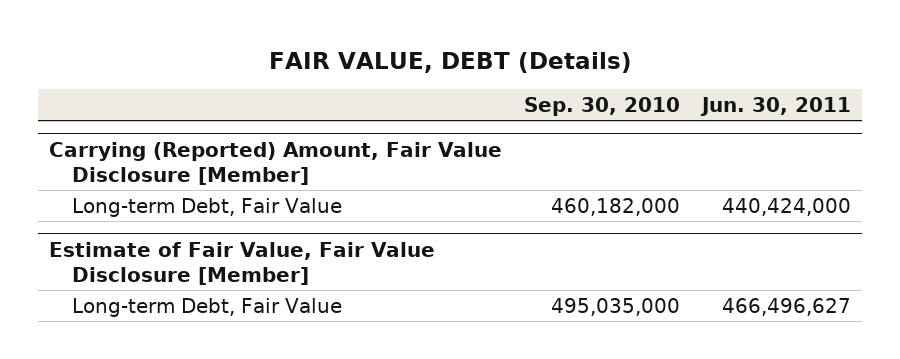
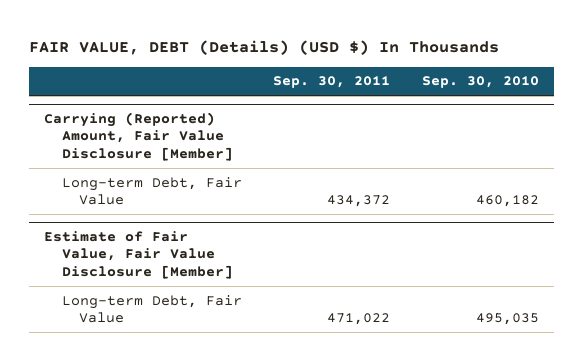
[268,52,632,74] FAIR VALUE, DEBT (Details) -> [28,39,499,55] FAIR VALUE, DEBT (Details) (USD $) In Thousands
[699,97,851,117] Jun. 30, 2011 -> none
none -> [273,76,391,89] Sep. 30, 2011
[550,197,680,216] 460,182,000 -> [475,194,539,207] 460,182
[550,297,680,316] 495,035,000 -> [475,312,539,325] 495,035

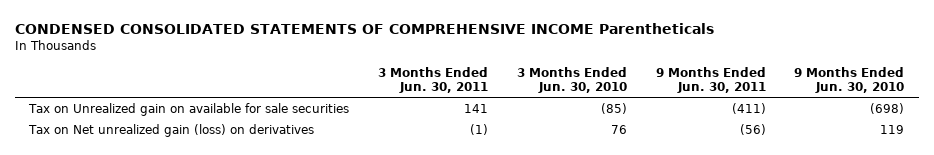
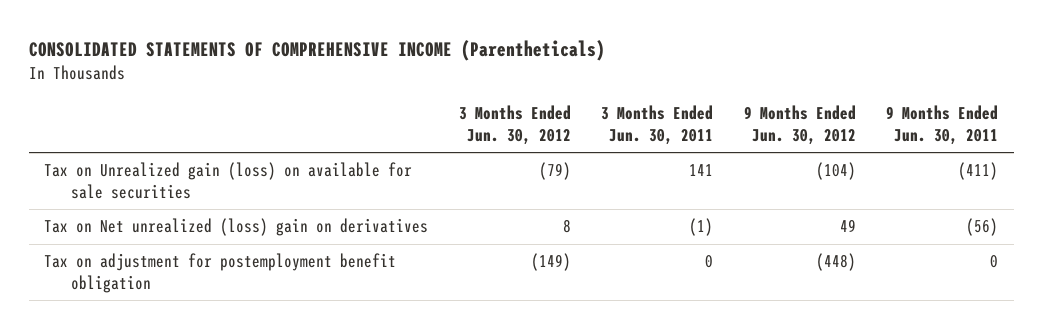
[15,22,715,34] CONDENSED CONSOLIDATED STATEMENTS OF COMPREHENSIVE INCOME Parentheticals -> [29,39,606,61] CONSOLIDATED STATEMENTS OF COMPREHENSIVE INCOME (Parentheticals)
[516,67,627,94] 3 Months Ended Jun. 30, 2010 -> none
[794,67,905,94] 9 Months Ended Jun. 30, 2010 -> none
none -> [458,105,571,145] 3 Months Ended Jun. 30, 2012
none -> [743,105,856,145] 9 Months Ended Jun. 30, 2012
[28,102,350,116] Tax on Unrealized gain on available for sale securities -> [44,162,413,199] Tax on Unrealized gain (loss) on available for sale securities
[28,123,315,137] Tax on Net unrealized gain (loss) on derivatives -> [44,218,429,237] Tax on Net unrealized (loss) gain on derivatives
none -> [44,253,397,293] Tax on adjustment for postemployment benefit obligation

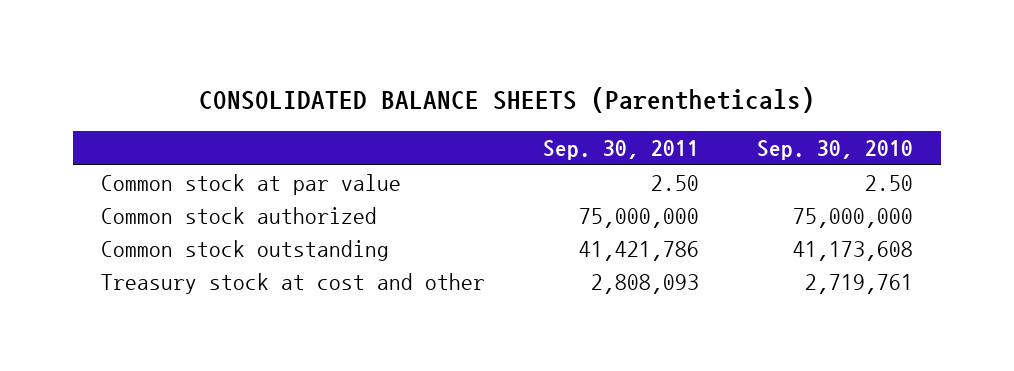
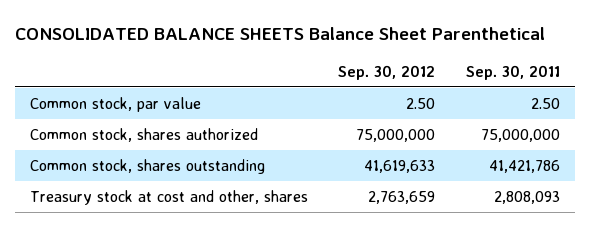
[199,87,816,114] CONSOLIDATED BALANCE SHEETS (Parentheticals) -> [14,26,545,40] CONSOLIDATED BALANCE SHEETS Balance Sheet Parenthetical
[756,140,913,161] Sep. 30, 2010 -> none
none -> [338,64,436,80] Sep. 30, 2012
[101,174,402,196] Common stock at par value -> [29,97,201,113] Common stock, par value
[101,207,378,225] Common stock authorized -> [29,128,258,143] Common stock, shares authorized
[101,240,390,262] Common stock outstanding -> [29,159,265,175] Common stock, shares outstanding
[101,273,486,295] Treasury stock at cost and other -> [29,190,308,206] Treasury stock at cost and other, shares

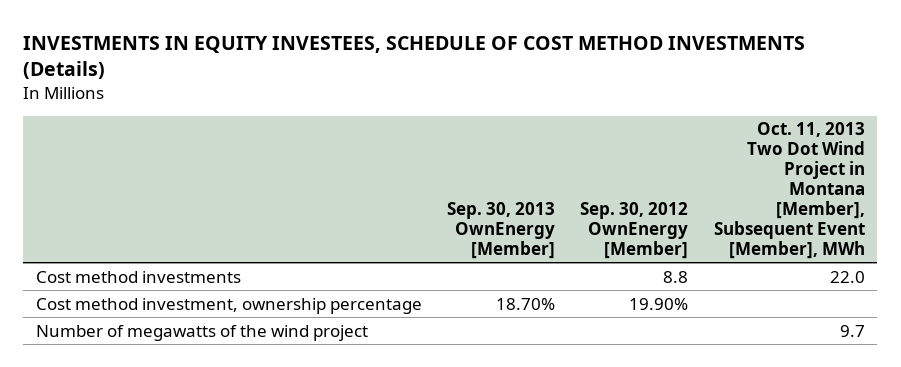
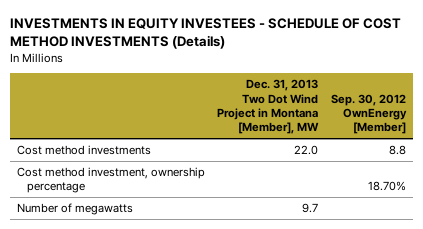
[23,35,806,79] INVESTMENTS IN EQUITY INVESTEES, SCHEDULE OF COST METHOD INVESTMENTS (Details) -> [10,18,402,50] INVESTMENTS IN EQUITY INVESTEES - SCHEDULE OF COST METHOD INVESTMENTS (Details)
[447,202,556,259] Sep. 30, 2013 OwnEnergy [Member] -> none
[713,122,865,259] Oct. 11, 2013 Two Dot Wind Project in Montana [Member], Subsequent Event [Member], MWh -> none
none -> [217,79,320,135] Dec. 31, 2013 Two Dot Wind Project in Montana [Member], MW
[629,297,689,310] 19.90% -> [368,181,407,192] 18.70%
[36,324,369,341] Number of megawatts of the wind project -> [16,203,133,216] Number of megawatts

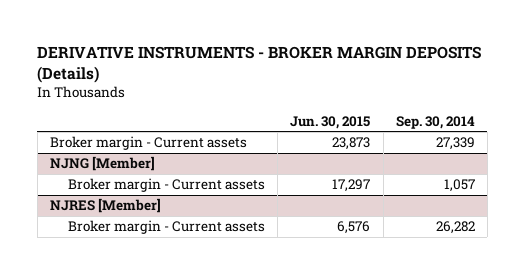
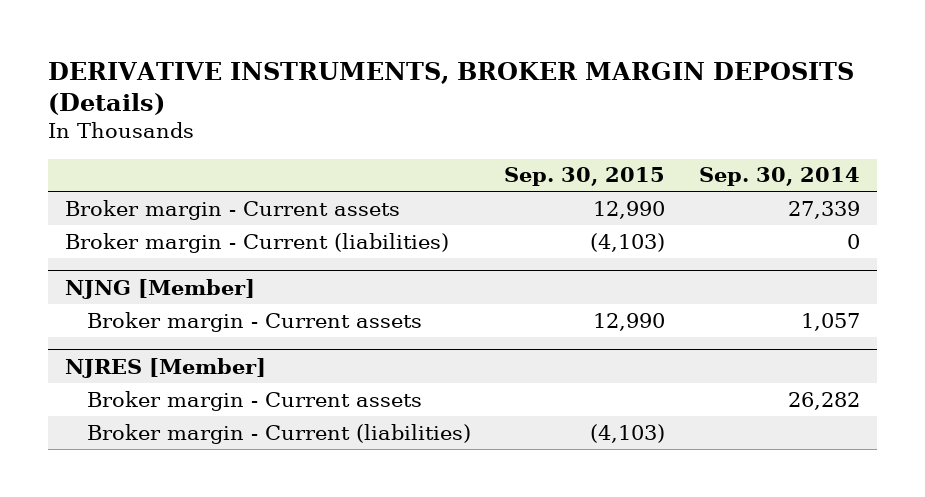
[37,46,482,84] DERIVATIVE INSTRUMENTS - BROKER MARGIN DEPOSITS (Details) -> [48,61,855,115] DERIVATIVE INSTRUMENTS, BROKER MARGIN DEPOSITS (Details)
[290,115,371,129] Jun. 30, 2015 -> none
none -> [504,167,666,187] Sep. 30, 2015
none -> [64,232,449,253] Broker margin - Current (liabilities)
none -> [86,423,471,444] Broker margin - Current (liabilities)

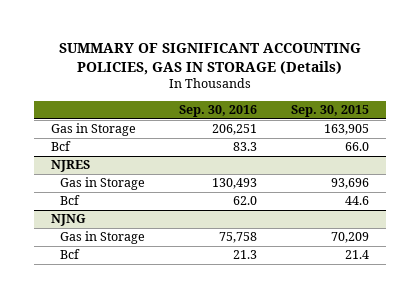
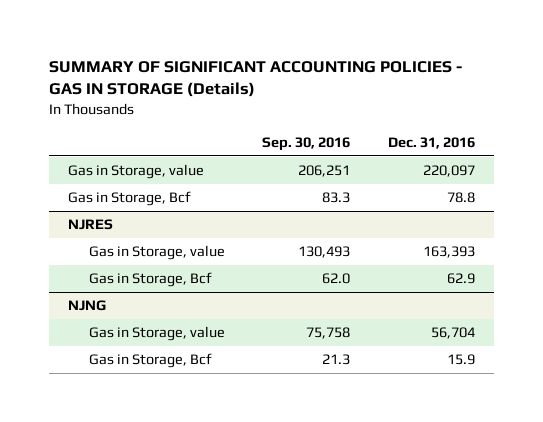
[58,42,361,75] SUMMARY OF SIGNIFICANT ACCOUNTING POLICIES, GAS IN STORAGE (Details) -> [49,60,463,98] SUMMARY OF SIGNIFICANT ACCOUNTING POLICIES - GAS IN STORAGE (Details)
[291,105,370,118] Sep. 30, 2015 -> none
none -> [388,136,476,149] Dec. 31, 2016
[50,123,136,137] Gas in Storage -> [68,164,205,180] Gas in Storage, value
[50,141,71,152] Bcf -> [68,191,192,207] Gas in Storage, Bcf
[60,177,146,191] Gas in Storage -> [88,245,225,261] Gas in Storage, value
[60,195,81,206] Bcf -> [88,272,212,288] Gas in Storage, Bcf
[60,231,146,245] Gas in Storage -> [88,326,225,342] Gas in Storage, value
[60,249,81,260] Bcf -> [88,353,212,369] Gas in Storage, Bcf

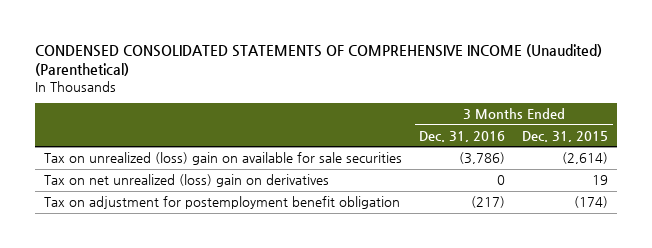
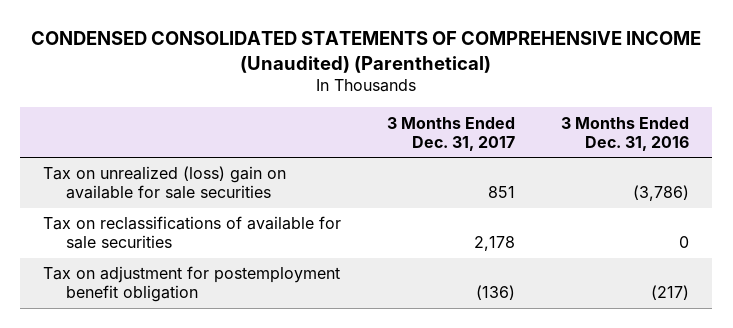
[522,130,609,142] Dec. 31, 2015 -> none
none -> [387,116,516,151] 3 Months Ended Dec. 31, 2017
[43,174,329,188] Tax on net unrealized (loss) gain on derivatives -> none
none -> [43,216,342,250] Tax on reclassifications of available for sale securities

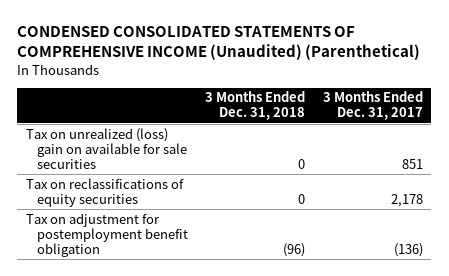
[561,116,690,151] 3 Months Ended Dec. 31, 2016 -> none
none -> [205,91,306,121] 3 Months Ended Dec. 31, 2018
[43,216,342,250] Tax on reclassifications of available for sale securities -> [26,177,185,207] Tax on reclassifications of equity securities

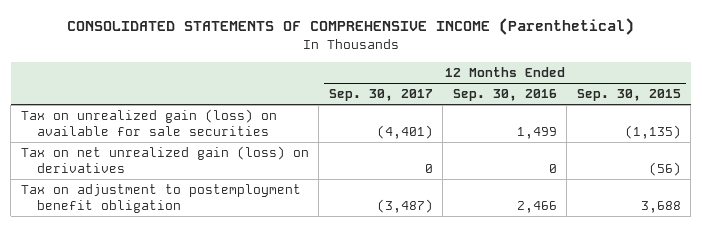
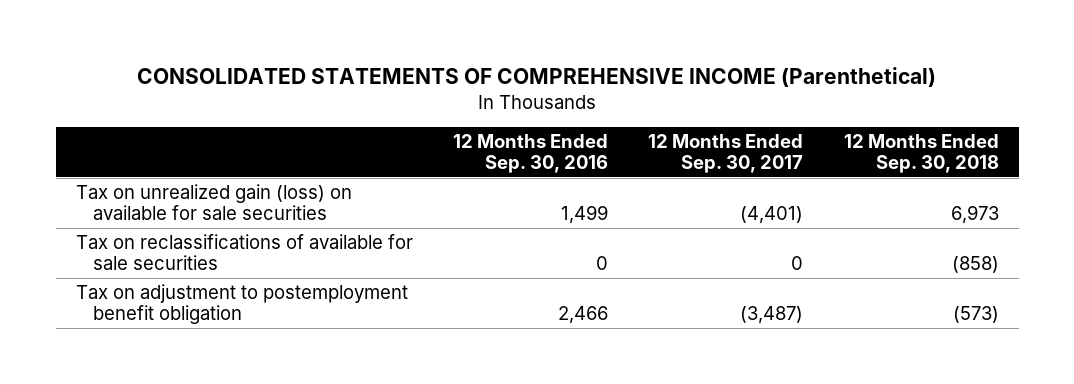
[576,89,681,102] Sep. 30, 2015 -> none
none -> [843,133,999,174] 12 Months Ended Sep. 30, 2018
[20,146,309,173] Tax on net unrealized gain (loss) on derivatives -> none
none -> [75,233,413,271] Tax on reclassifications of available for sale securities

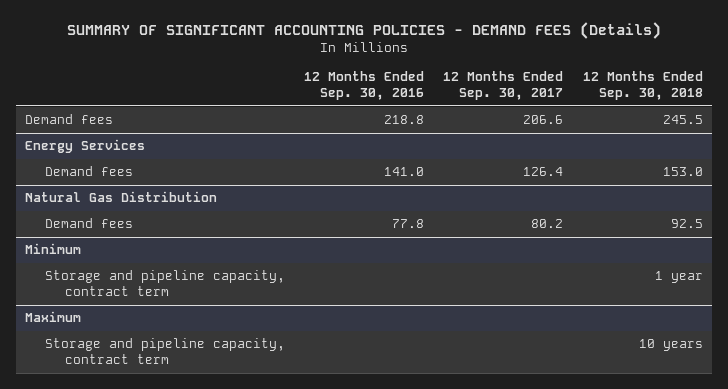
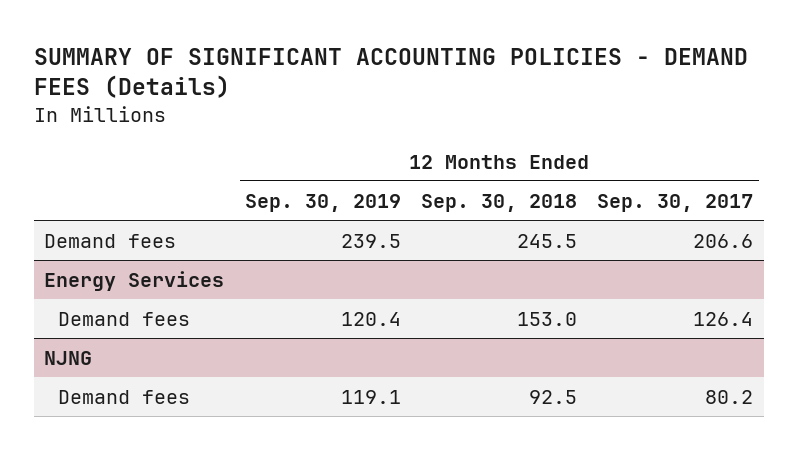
[304,71,425,101] 12 Months Ended Sep. 30, 2016 -> none
none -> [244,193,401,212] Sep. 30, 2019
[25,191,218,203] Natural Gas Distribution -> [44,350,93,365] NJNG
[25,243,82,255] Minimum -> none
[44,270,285,297] Storage and pipeline capacity, contract term -> none
[25,311,82,323] Maximum -> none
[44,338,285,365] Storage and pipeline capacity, contract term -> none

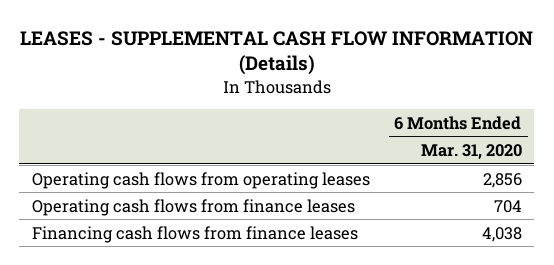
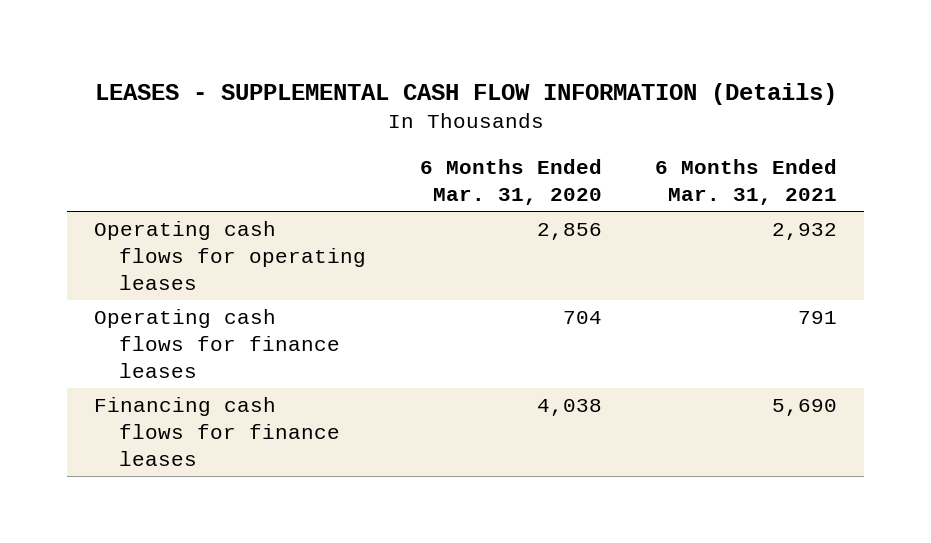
none -> [655,158,838,205] 6 Months Ended Mar. 31, 2021
[31,171,370,189] Operating cash flows from operating leases -> [94,221,367,290] Operating cash flows for operating leases
[31,198,355,216] Operating cash flows from finance leases -> [94,309,341,378] Operating cash flows for finance leases
[31,225,358,243] Financing cash flows from finance leases -> [94,397,341,466] Financing cash flows for finance leases

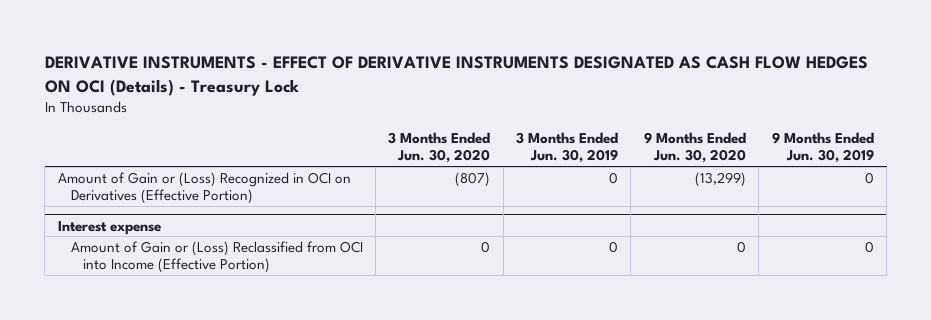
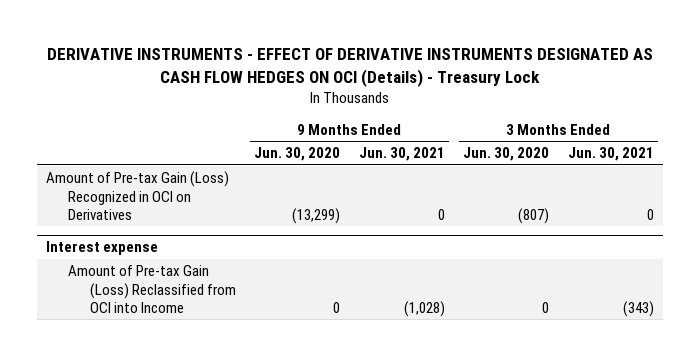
[516,131,619,164] 3 Months Ended Jun. 30, 2019 -> none
[771,131,874,164] 9 Months Ended Jun. 30, 2019 -> none
none -> [358,147,445,162] Jun. 30, 2021
none -> [567,147,654,162] Jun. 30, 2021
[57,171,351,205] Amount of Gain or (Loss) Recognized in OCI on Derivatives (Effective Portion) -> [45,170,229,221] Amount of Pre-tax Gain (Loss) Recognized in OCI on Derivatives
[70,240,363,274] Amount of Gain or (Loss) Reclassified from OCI into Income (Effective Portion) -> [67,264,236,314] Amount of Pre-tax Gain (Loss) Reclassified from OCI into Income

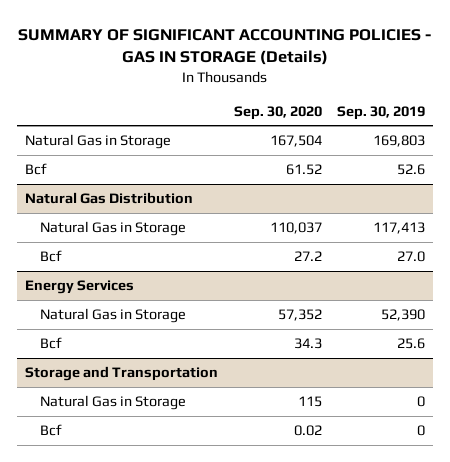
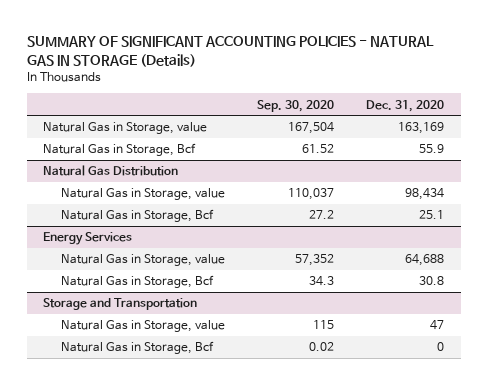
[18,28,432,66] SUMMARY OF SIGNIFICANT ACCOUNTING POLICIES - GAS IN STORAGE (Details) -> [27,36,435,67] SUMMARY OF SIGNIFICANT ACCOUNTING POLICIES - NATURAL GAS IN STORAGE (Details)
[337,105,426,120] Sep. 30, 2019 -> none
none -> [366,99,445,112] Dec. 31, 2020
[25,134,172,150] Natural Gas in Storage -> [43,122,208,135] Natural Gas in Storage, value
[25,163,48,176] Bcf -> [43,143,197,157] Natural Gas in Storage, Bcf
[39,221,186,237] Natural Gas in Storage -> [61,188,226,201] Natural Gas in Storage, value
[39,250,62,263] Bcf -> [61,209,215,223] Natural Gas in Storage, Bcf
[39,308,186,324] Natural Gas in Storage -> [61,254,226,267] Natural Gas in Storage, value
[39,337,62,350] Bcf -> [61,275,215,289] Natural Gas in Storage, Bcf
[39,395,186,411] Natural Gas in Storage -> [61,320,226,333] Natural Gas in Storage, value
[39,424,62,437] Bcf -> [61,341,215,355] Natural Gas in Storage, Bcf

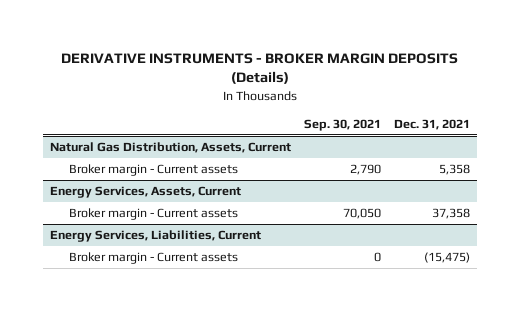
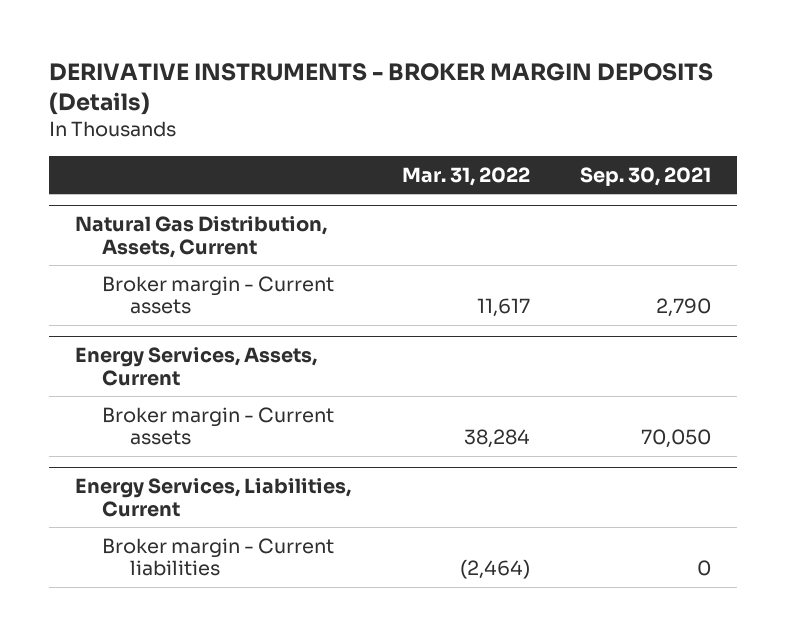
[394,118,471,130] Dec. 31, 2021 -> none
none -> [401,166,530,186] Mar. 31, 2022
[68,252,238,265] Broker margin - Current assets -> [102,537,335,577] Broker margin - Current liabilities

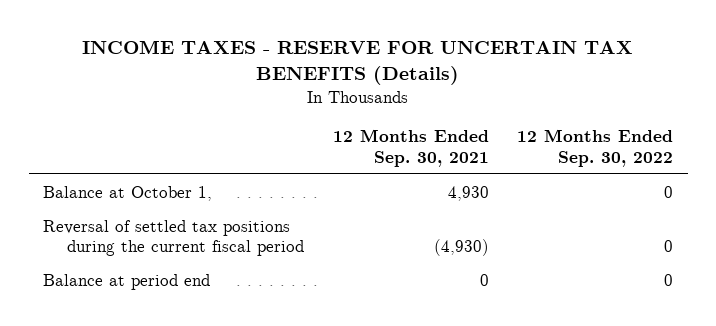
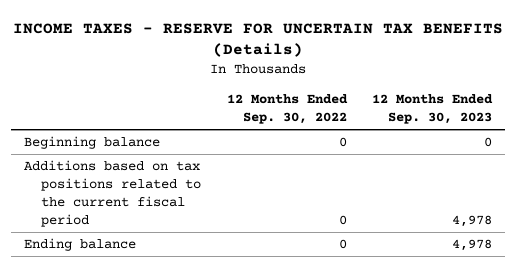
[332,129,489,167] 12 Months Ended Sep. 30, 2021 -> none
none -> [372,94,494,124] 12 Months Ended Sep. 30, 2023
[42,185,212,201] Balance at October 1, -> [23,136,160,150] Beginning balance
[42,219,304,257] Reversal of settled tax positions during the current fiscal period -> [23,160,202,227] Additions based on tax positions related to the current fiscal period
[42,273,210,290] Balance at period end -> [23,238,136,252] Ending balance

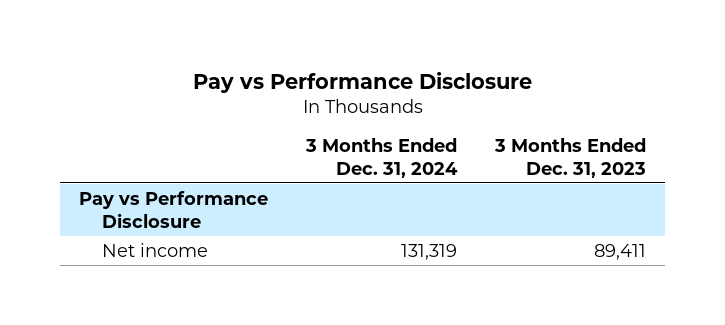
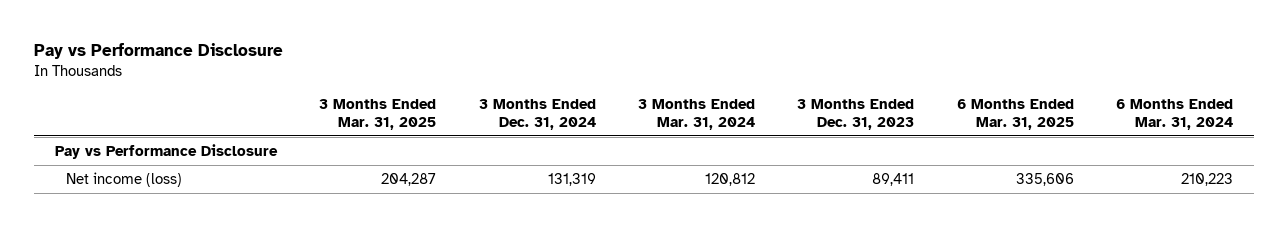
none -> [319,99,437,130] 3 Months Ended Mar. 31, 2025
none -> [637,99,755,130] 3 Months Ended Mar. 31, 2024
none -> [956,99,1074,130] 6 Months Ended Mar. 31, 2025
none -> [1115,99,1233,130] 6 Months Ended Mar. 31, 2024
[101,242,208,257] Net income -> [66,172,183,188] Net income (loss)

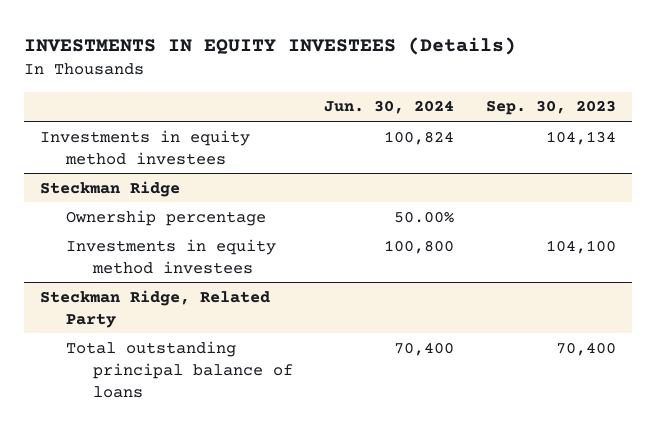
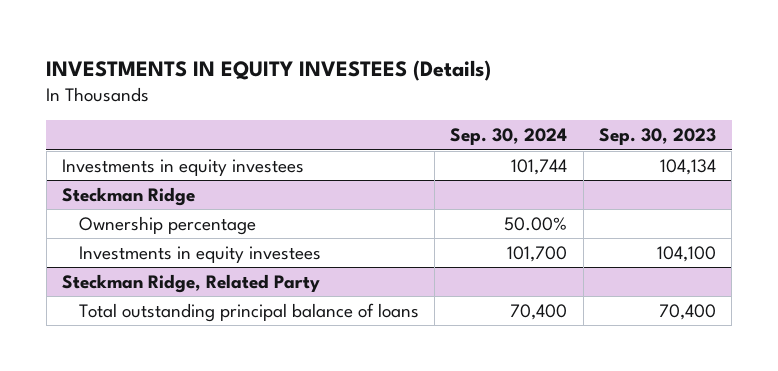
[324,100,455,115] Jun. 30, 2024 -> none
none -> [450,128,568,146] Sep. 30, 2024
[40,129,251,165] Investments in equity method investees -> [61,159,304,177] Investments in equity investees
[66,238,277,274] Investments in equity method investees -> [78,246,321,264] Investments in equity investees

